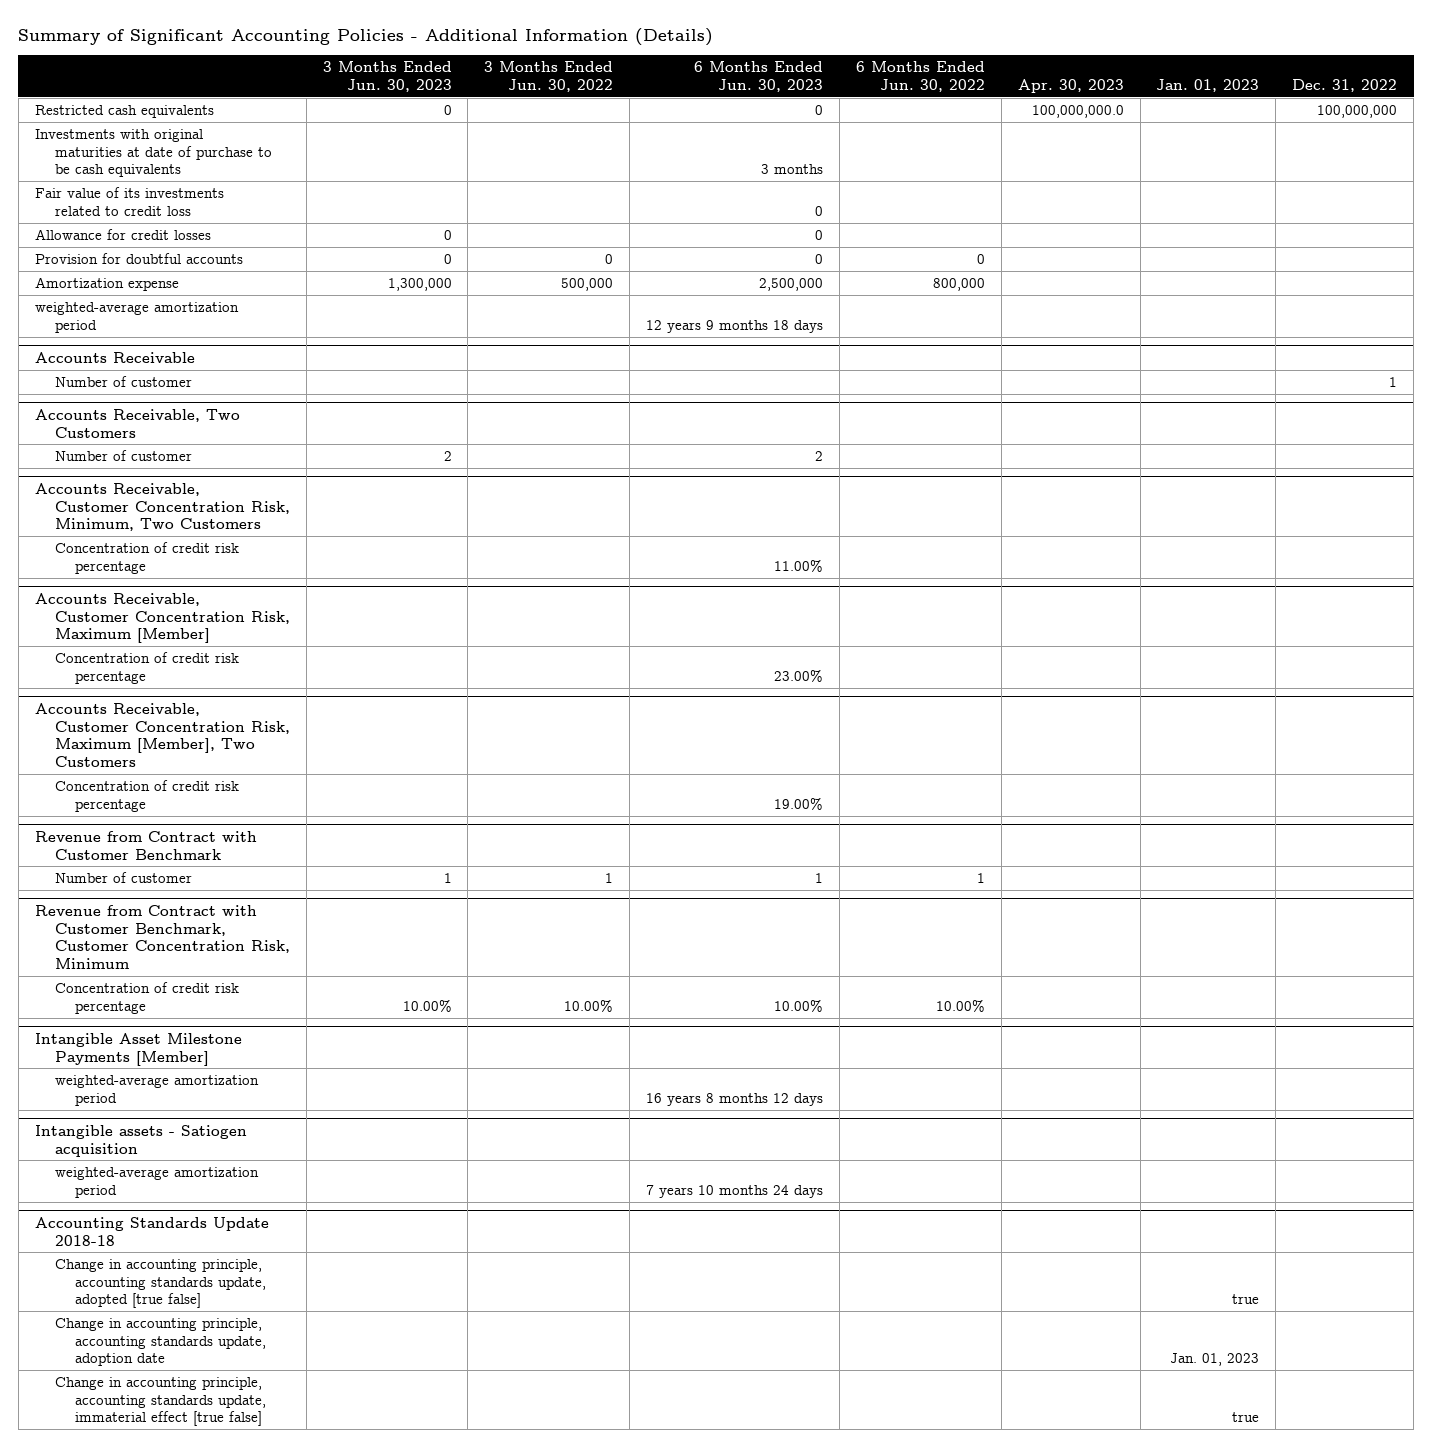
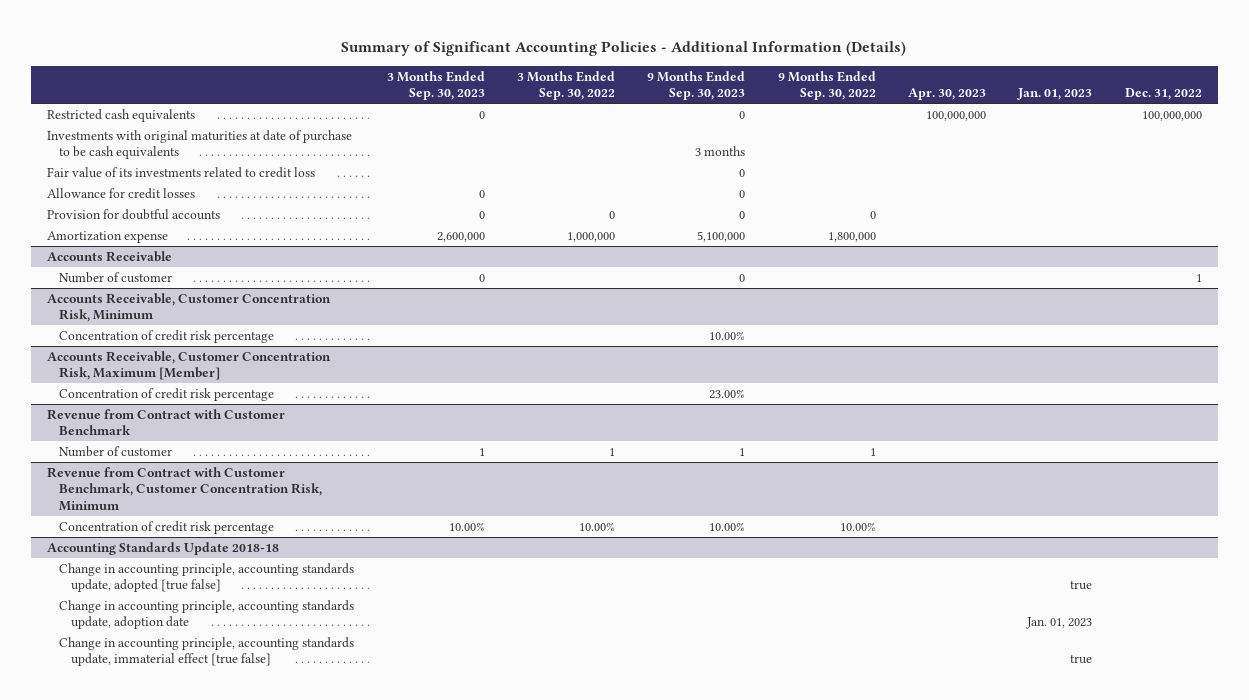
[322,60,452,92] 3 Months Ended Jun. 30, 2023 -> none
[484,60,614,92] 3 Months Ended Jun. 30, 2022 -> none
[694,60,824,92] 6 Months Ended Jun. 30, 2023 -> none
[855,60,985,92] 6 Months Ended Jun. 30, 2022 -> none
none -> [386,70,485,101] 3 Months Ended Sep. 30, 2023
none -> [516,70,615,101] 3 Months Ended Sep. 30, 2022
none -> [647,70,746,101] 9 Months Ended Sep. 30, 2023
none -> [777,70,876,101] 9 Months Ended Sep. 30, 2022
[1031,104,1124,118] 100,000,000.0 -> [926,110,987,121] 100,000,000
[34,301,239,333] weighted-average amortization period -> none
[34,408,240,438] Accounts Receivable, Two Customers -> none
[54,449,192,461] Number of customer -> none
[34,482,290,532] Accounts Receivable, Customer Concentration Risk, Minimum, Two Customers -> [47,292,332,323] Accounts Receivable, Customer Concentration Risk, Minimum
[34,702,290,768] Accounts Receivable, Customer Concentration Risk, Maximum [Member], Two Customers -> none
[54,779,239,812] Concentration of credit risk percentage -> none
[34,1032,242,1066] Intangible Asset Milestone Payments [Member] -> none
[54,1074,259,1106] weighted-average amortization period -> none
[34,1124,247,1157] Intangible assets - Satiogen acquisition -> none
[54,1166,259,1198] weighted-average amortization period -> none

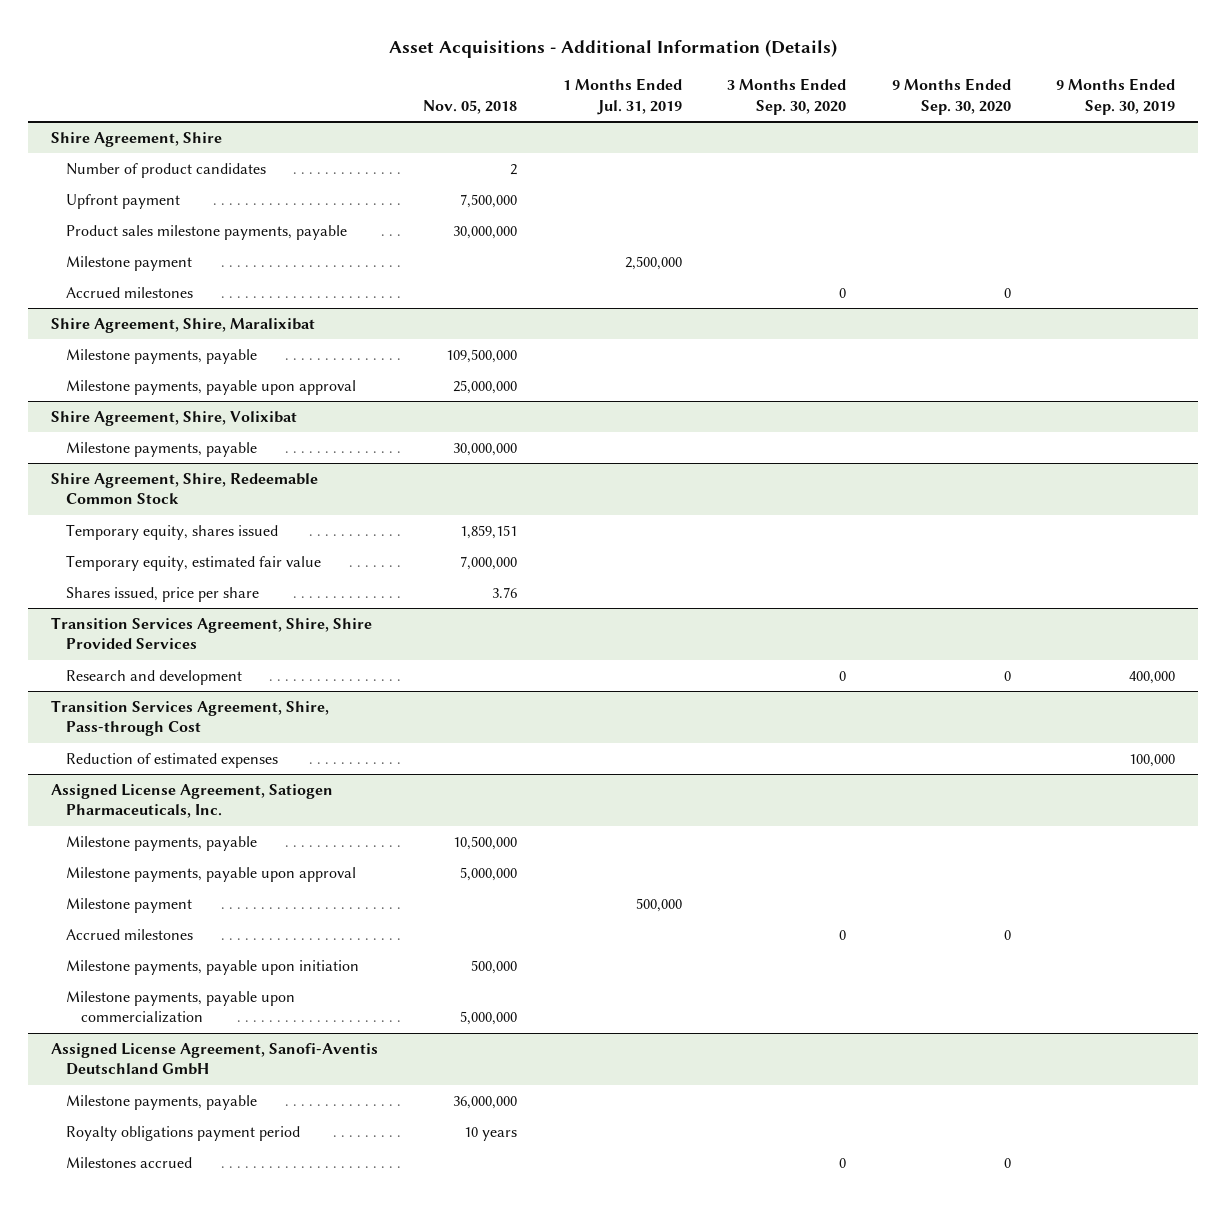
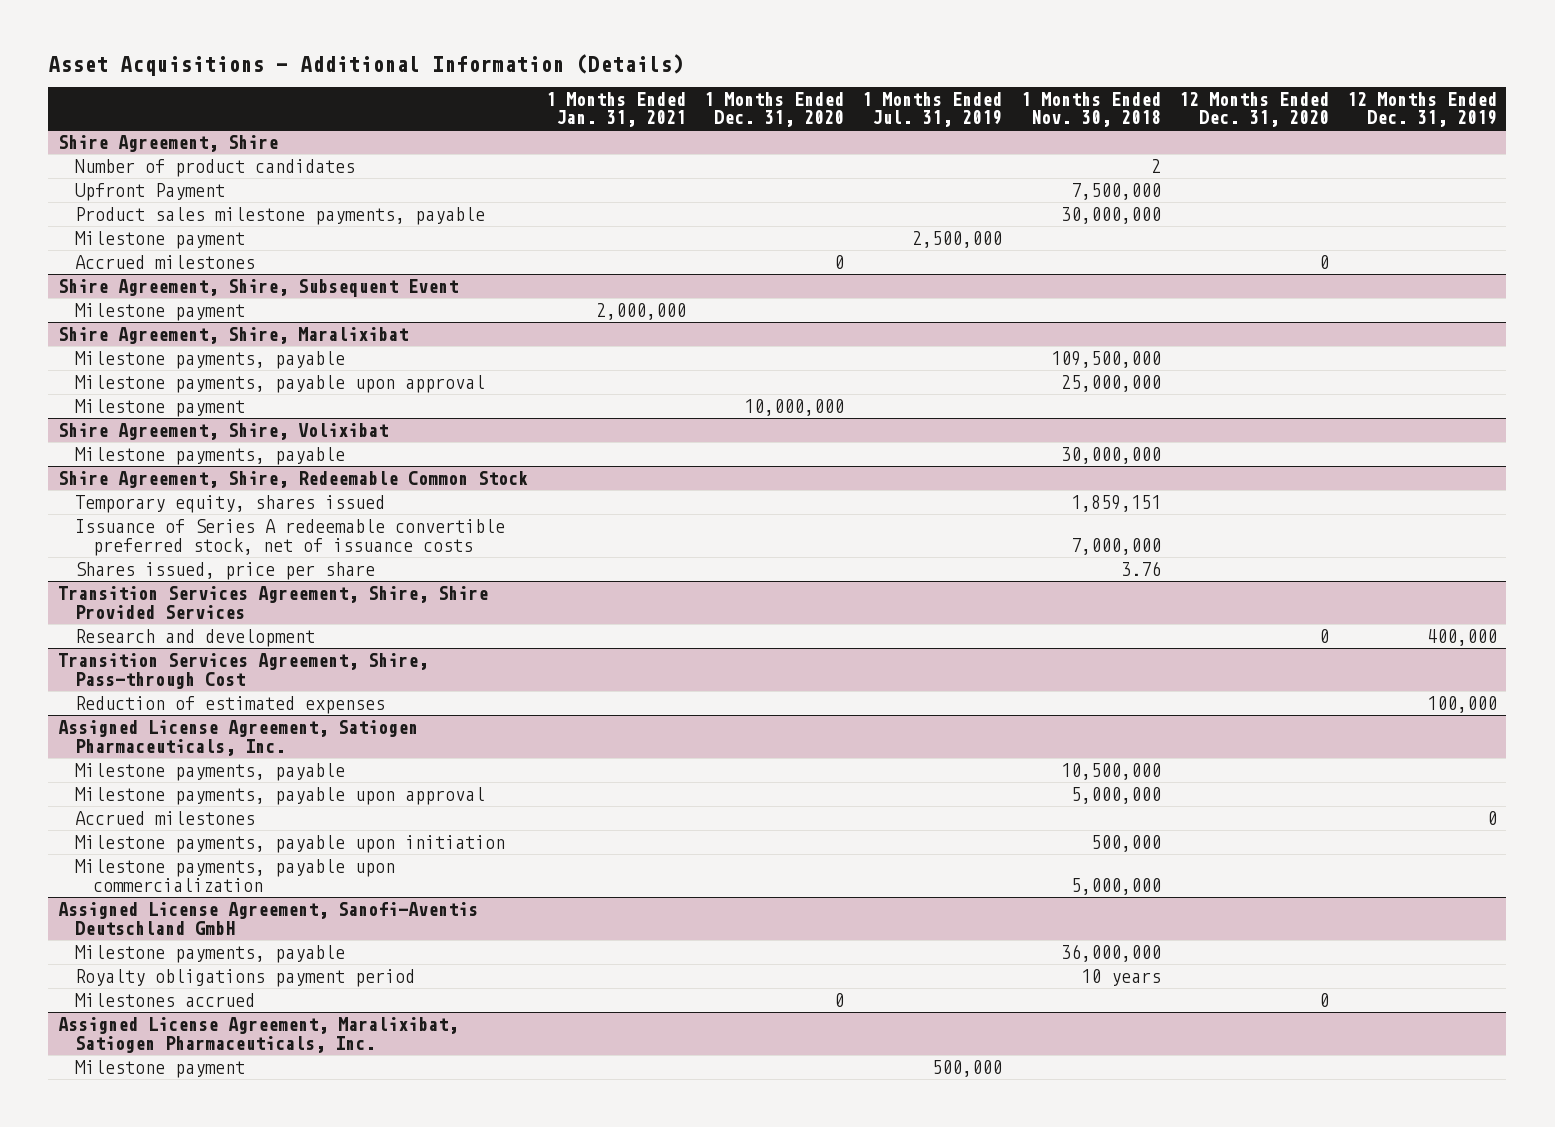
[423,99,518,114] Nov. 05, 2018 -> none
[727,78,847,115] 3 Months Ended Sep. 30, 2020 -> none
[891,78,1011,115] 9 Months Ended Sep. 30, 2020 -> none
[1056,78,1176,115] 9 Months Ended Sep. 30, 2019 -> none
none -> [545,91,686,128] 1 Months Ended Jan. 31, 2021
none -> [704,91,845,128] 1 Months Ended Dec. 31, 2020
none -> [1020,91,1161,128] 1 Months Ended Nov. 30, 2018
none -> [1178,91,1329,128] 12 Months Ended Dec. 31, 2020
none -> [1347,91,1498,128] 12 Months Ended Dec. 31, 2019
[65,193,180,209] Upfront payment -> [75,182,226,201] Upfront Payment
none -> [57,278,458,297] Shire Agreement, Shire, Subsequent Event
none -> [75,302,246,321] Milestone payment
none -> [75,398,246,417] Milestone payment
[65,554,321,571] Temporary equity, estimated fair value -> [75,518,506,556] Issuance of Series A redeemable convertible preferred stock, net of issuance costs
[65,897,192,913] Milestone payment -> none
none -> [57,1016,458,1053] Assigned License Agreement, Maralixibat, Satiogen Pharmaceuticals, Inc.
none -> [75,1059,246,1078] Milestone payment

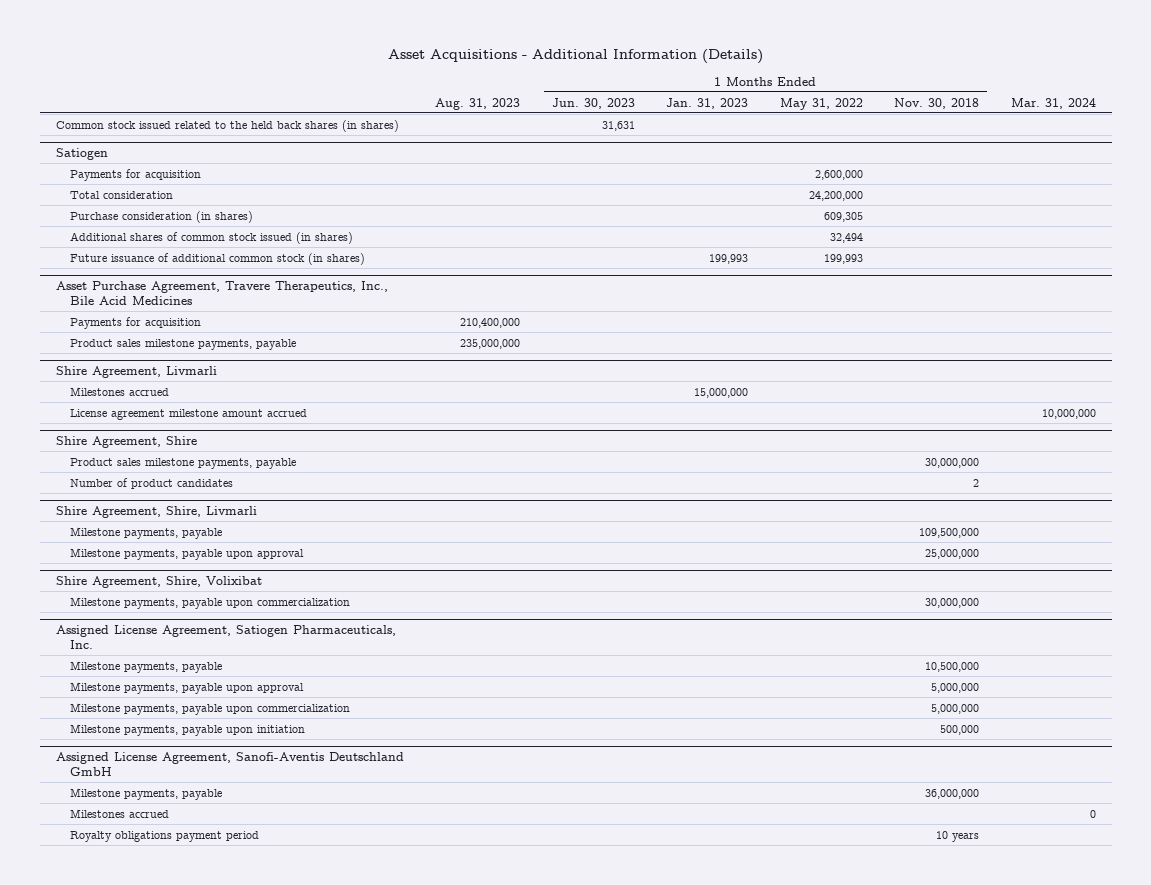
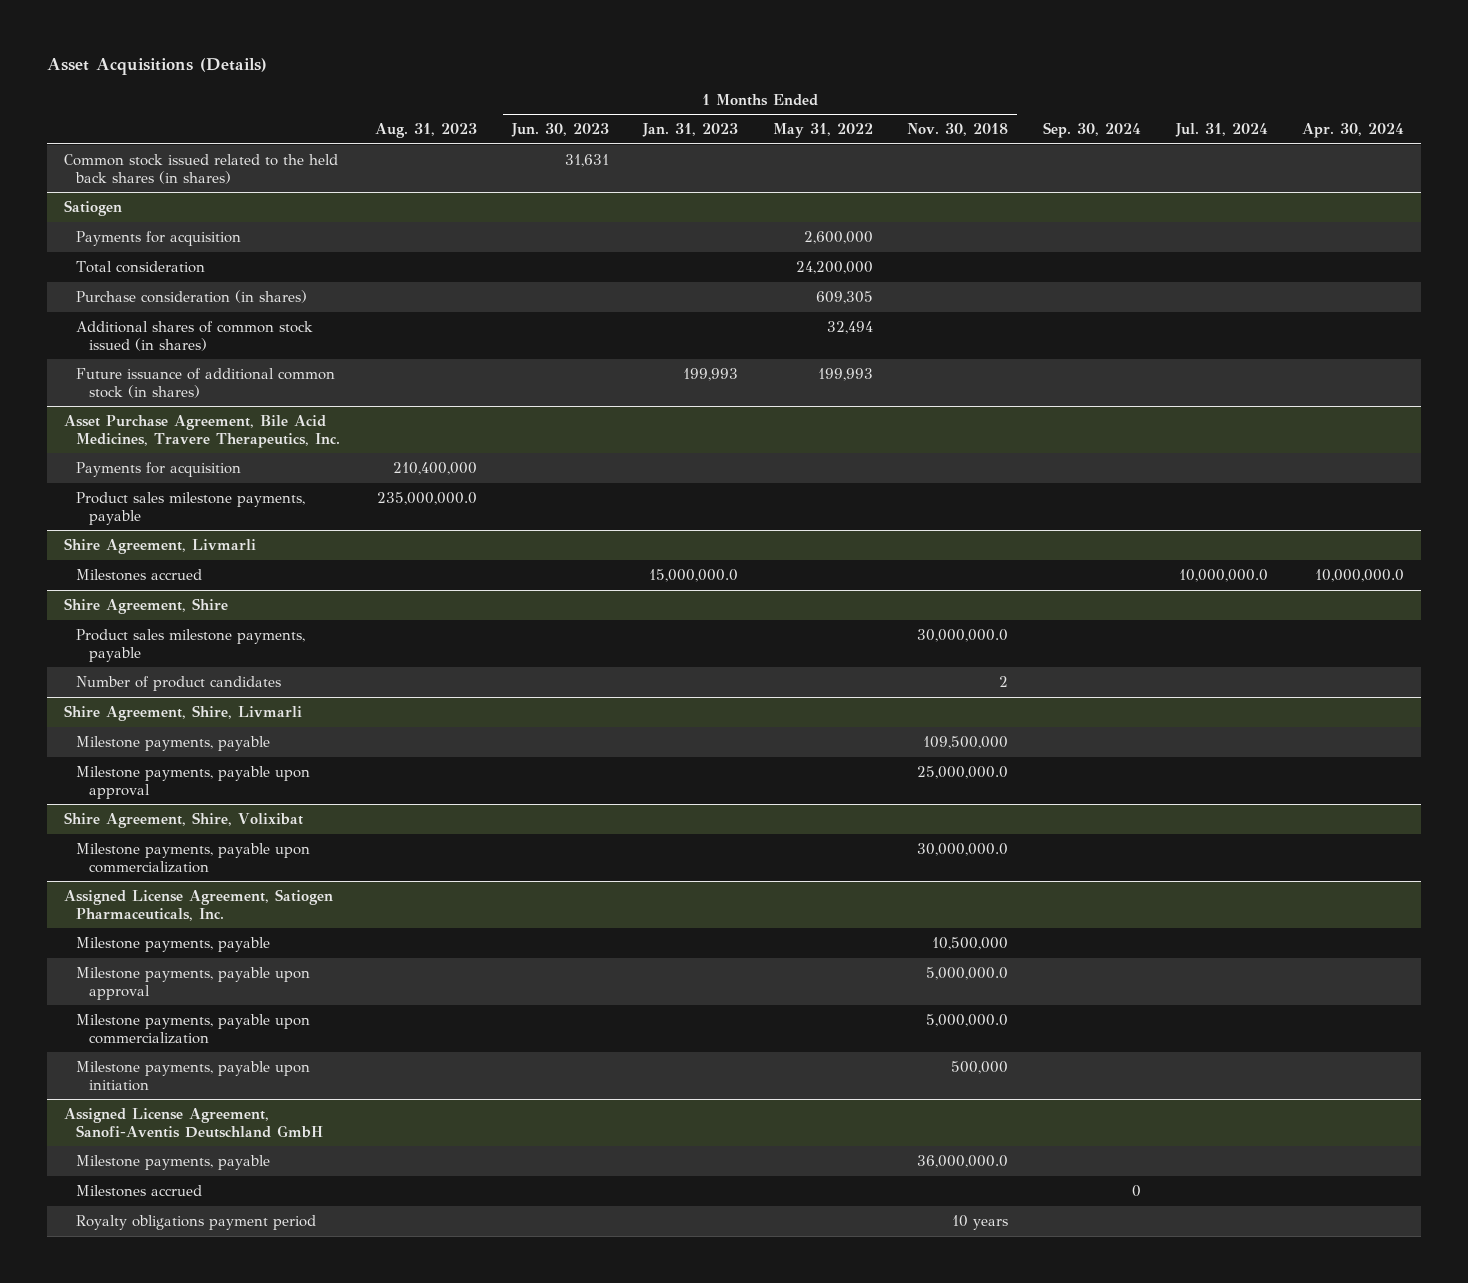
[387,48,763,64] Asset Acquisitions - Additional Information (Details) -> [46,57,267,75] Asset Acquisitions (Details)
[1010,97,1096,109] Mar. 31, 2024 -> none
none -> [1042,122,1141,139] Sep. 30, 2024
none -> [1174,123,1268,138] Jul. 31, 2024
none -> [1302,123,1405,139] Apr. 30, 2024
[55,281,388,306] Asset Purchase Agreement, Travere Therapeutics, Inc., Bile Acid Medicines -> [64,414,341,448] Asset Purchase Agreement, Bile Acid Medicines, Travere Therapeutics, Inc.
[460,338,521,349] 235,000,000 -> [376,491,477,505] 235,000,000.0
[69,408,307,420] License agreement milestone amount accrued -> none
[694,387,749,398] 15,000,000 -> [649,568,739,582] 15,000,000.0
[925,457,980,468] 30,000,000 -> [917,628,1009,642] 30,000,000.0
[925,548,980,559] 25,000,000 -> [917,765,1009,779] 25,000,000.0
[925,597,980,608] 30,000,000 -> [917,842,1009,856] 30,000,000.0
[931,682,980,693] 5,000,000 -> [926,966,1009,980] 5,000,000.0
[931,703,980,714] 5,000,000 -> [926,1013,1009,1027] 5,000,000.0
[925,788,980,799] 36,000,000 -> [917,1154,1009,1168] 36,000,000.0

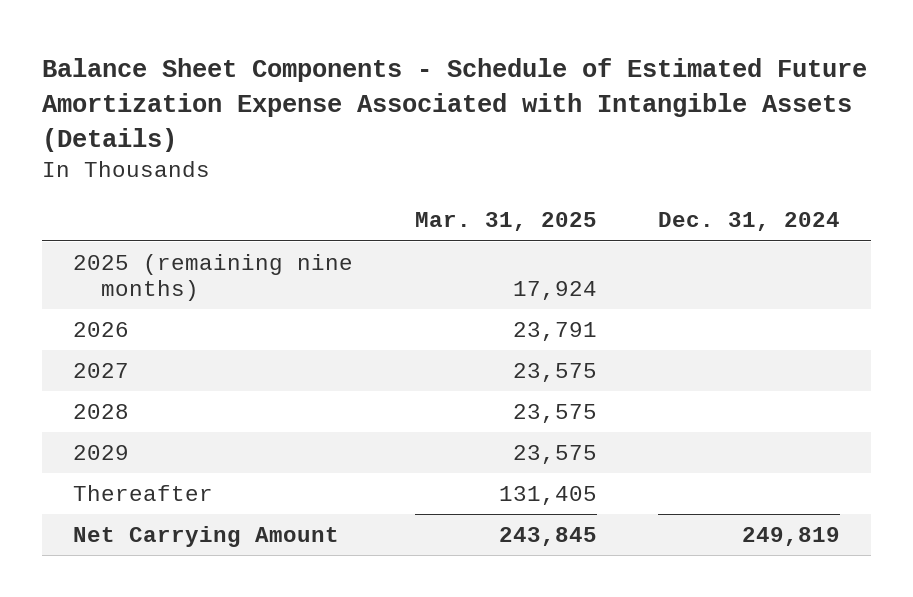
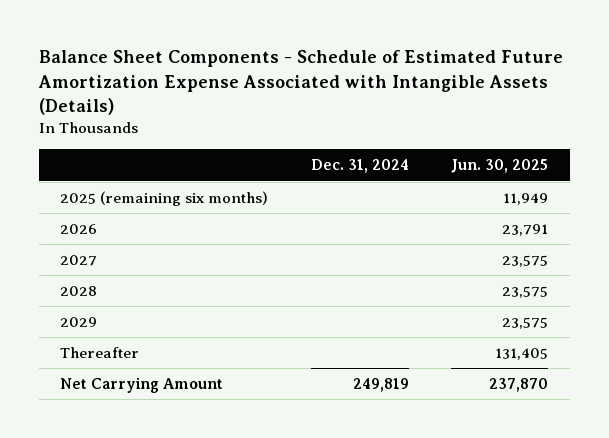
[414,212,597,232] Mar. 31, 2025 -> none
none -> [451,159,549,174] Jun. 30, 2025
[73,254,354,301] 2025 (remaining nine months) -> [60,191,269,207] 2025 (remaining six months)

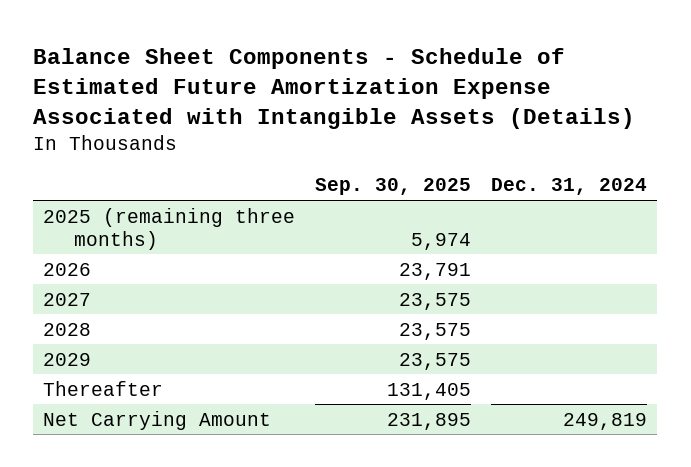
[451,159,549,174] Jun. 30, 2025 -> none
none -> [315,178,472,196] Sep. 30, 2025
[60,191,269,207] 2025 (remaining six months) -> [43,207,296,250] 2025 (remaining three months)

